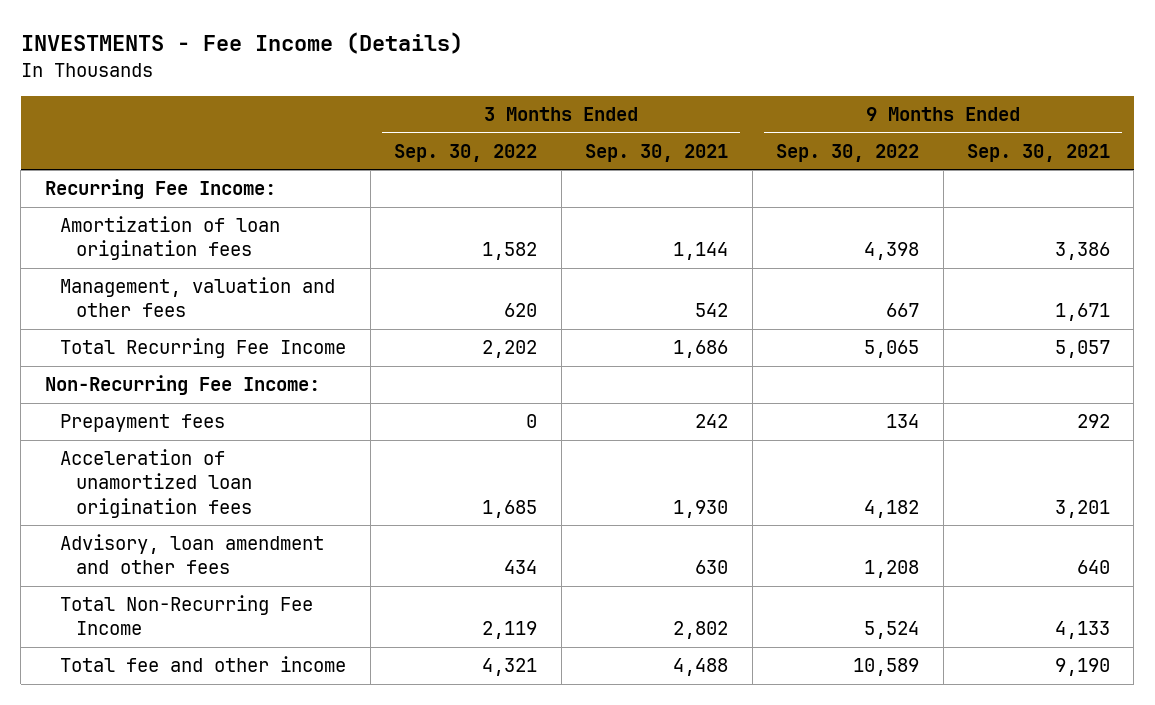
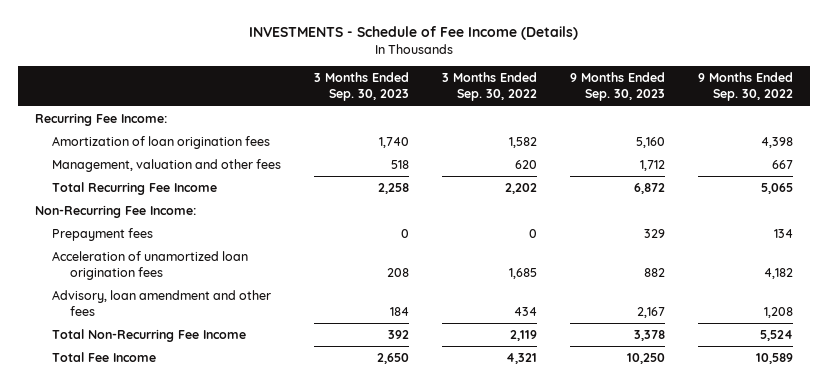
[20,31,463,54] INVESTMENTS - Fee Income (Details) -> [248,26,578,41] INVESTMENTS - Schedule of Fee Income (Details)
[585,144,729,163] Sep. 30, 2021 -> none
[966,144,1110,163] Sep. 30, 2021 -> none
none -> [314,72,410,102] 3 Months Ended Sep. 30, 2023
none -> [570,72,666,102] 9 Months Ended Sep. 30, 2023
[60,656,347,673] Total fee and other income -> [52,352,157,363] Total Fee Income

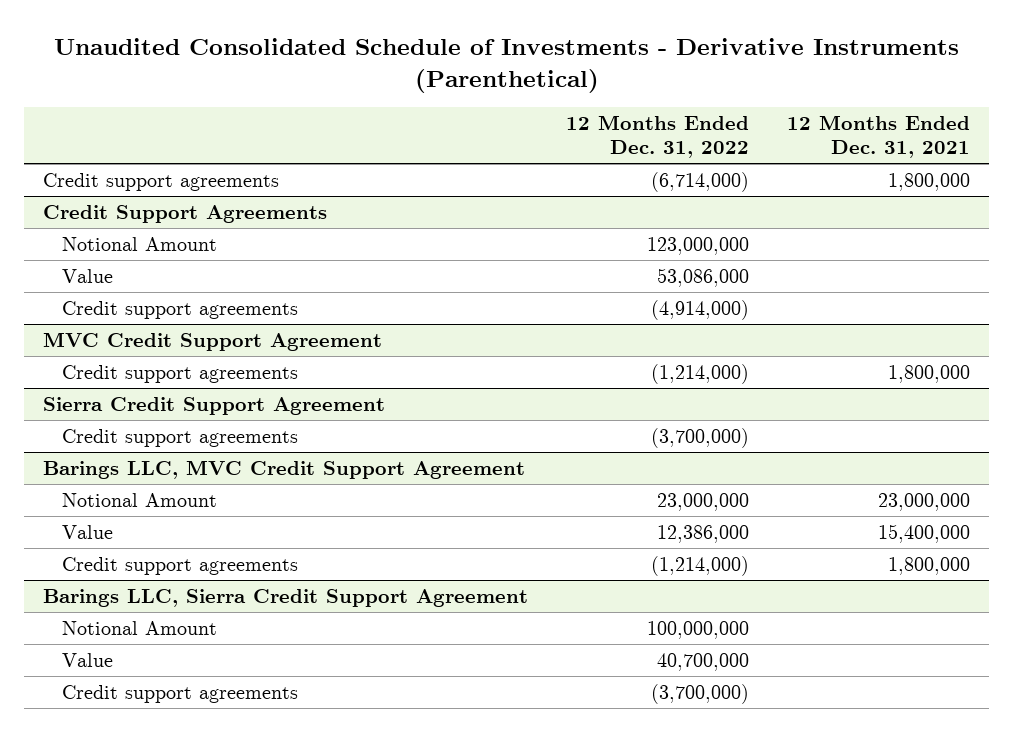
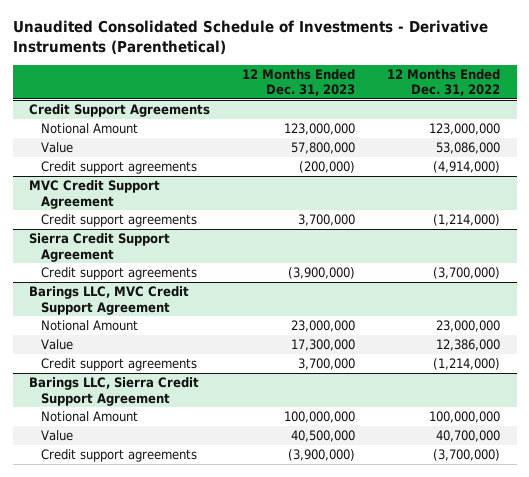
[787,115,971,159] 12 Months Ended Dec. 31, 2021 -> none
none -> [242,68,356,97] 12 Months Ended Dec. 31, 2023
[42,173,279,192] Credit support agreements -> none

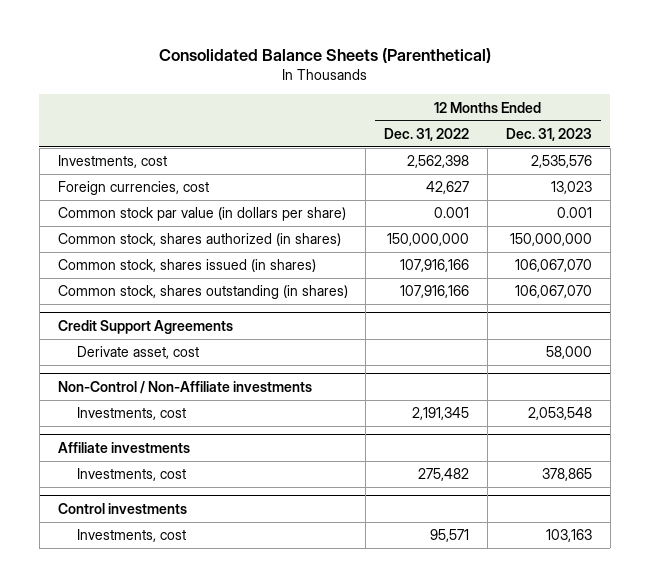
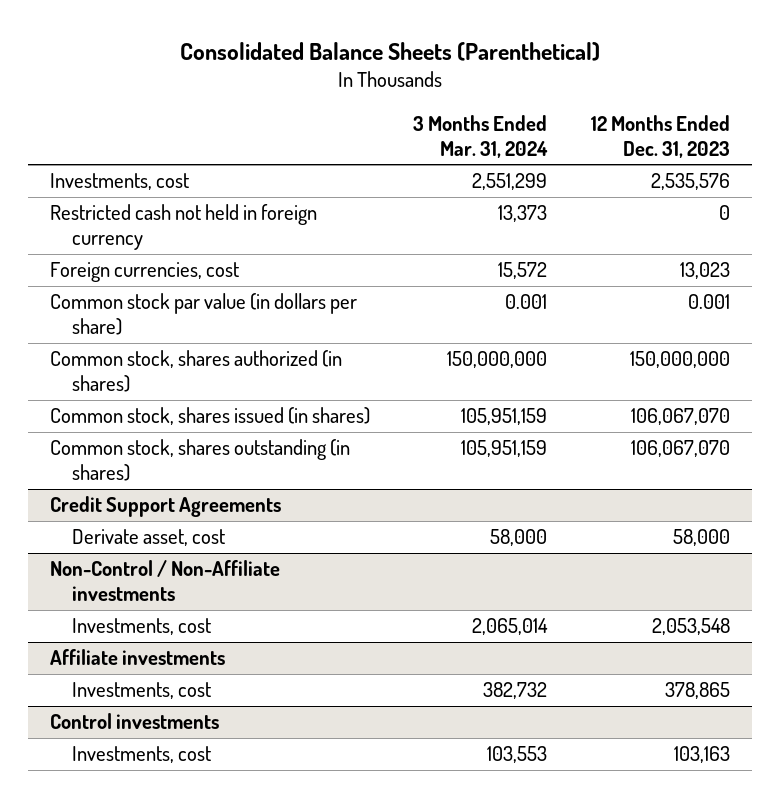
[384,127,470,141] Dec. 31, 2022 -> none
none -> [413,114,549,159] 3 Months Ended Mar. 31, 2024
none -> [49,204,317,251] Restricted cash not held in foreign currency

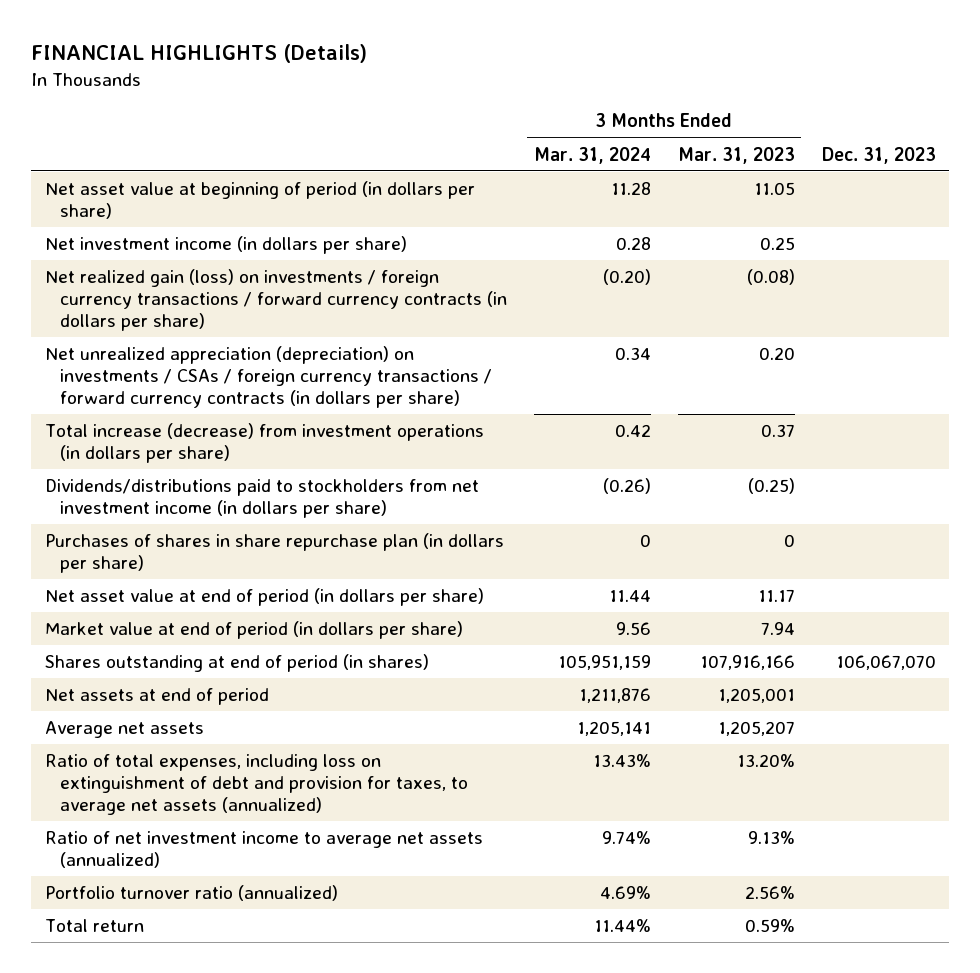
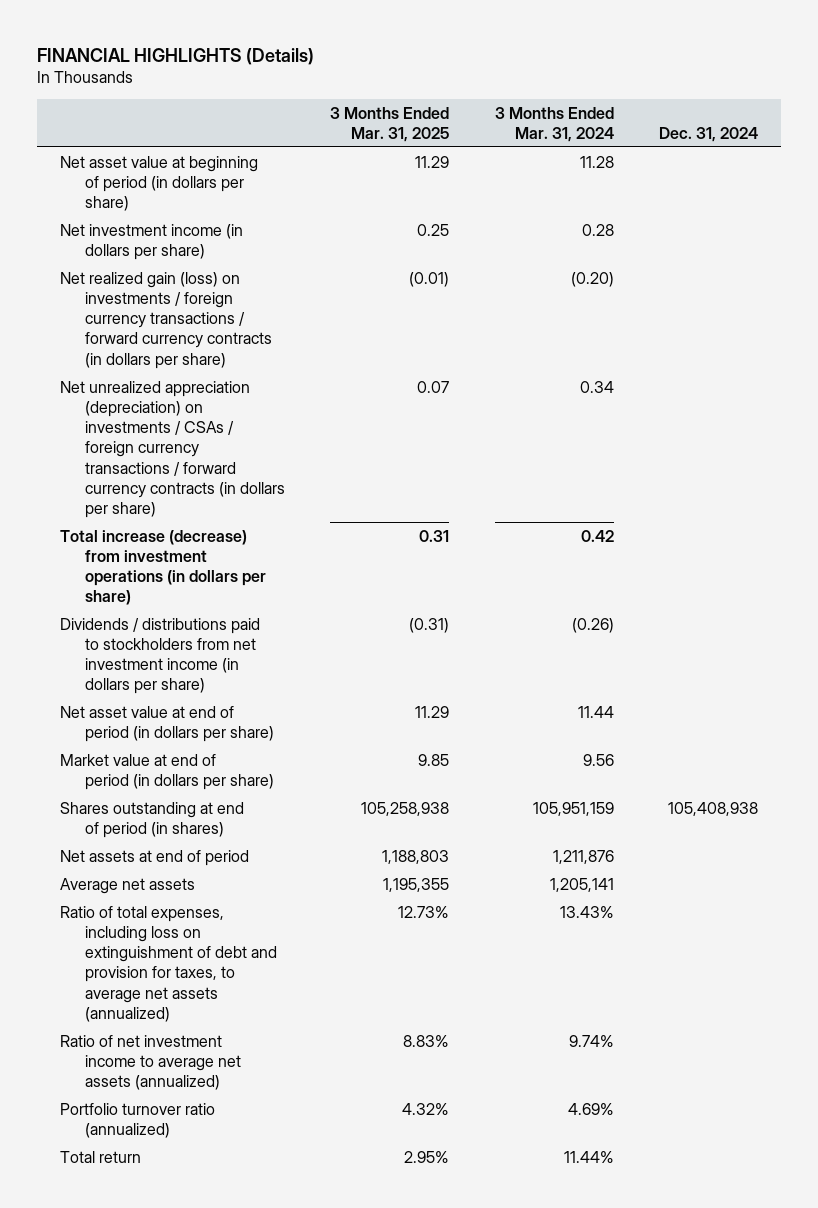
[677,146,795,164] Mar. 31, 2023 -> none
[821,146,936,164] Dec. 31, 2023 -> none
none -> [330,106,450,142] 3 Months Ended Mar. 31, 2025
none -> [659,126,759,142] Dec. 31, 2024
[44,532,504,573] Purchases of shares in share repurchase plan (in dollars per share) -> none
[44,478,479,518] Dividends/distributions paid to stockholders from net investment income (in dollars per share) -> [60,617,261,695] Dividends / distributions paid to stockholders from net investment income (in dollars per share)

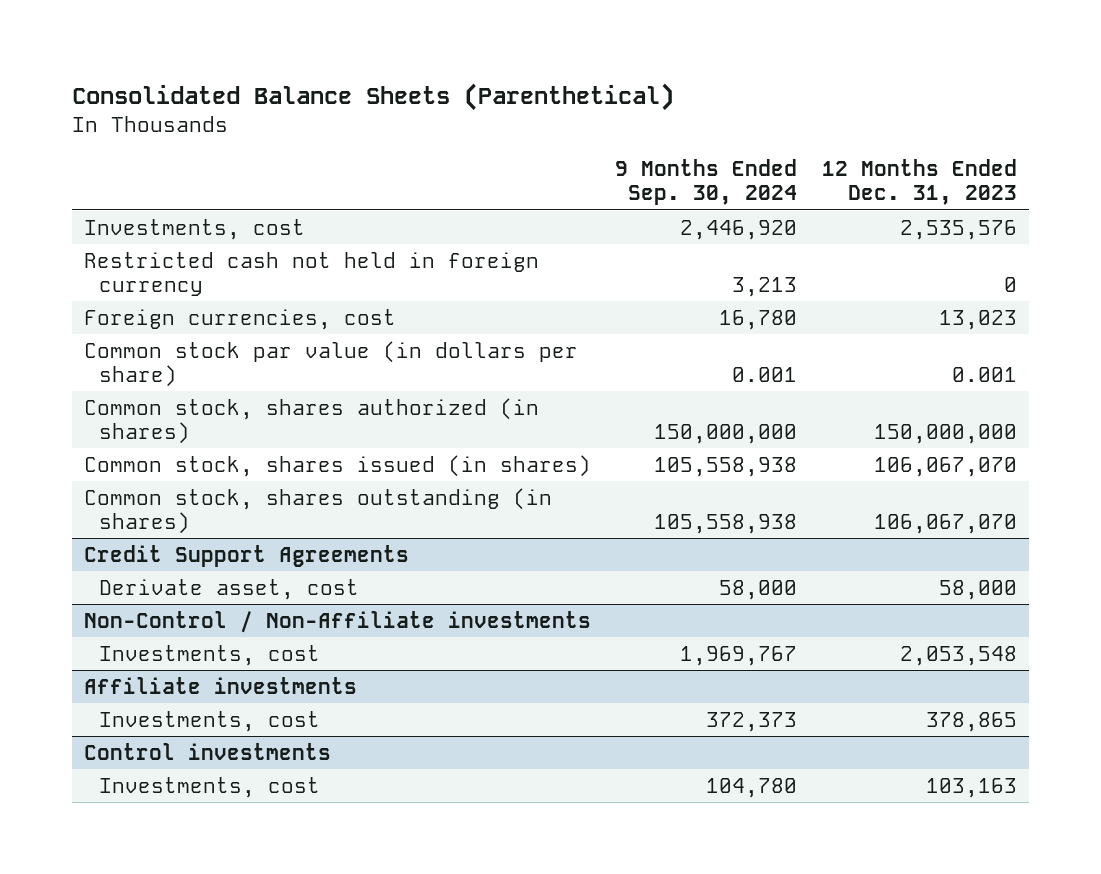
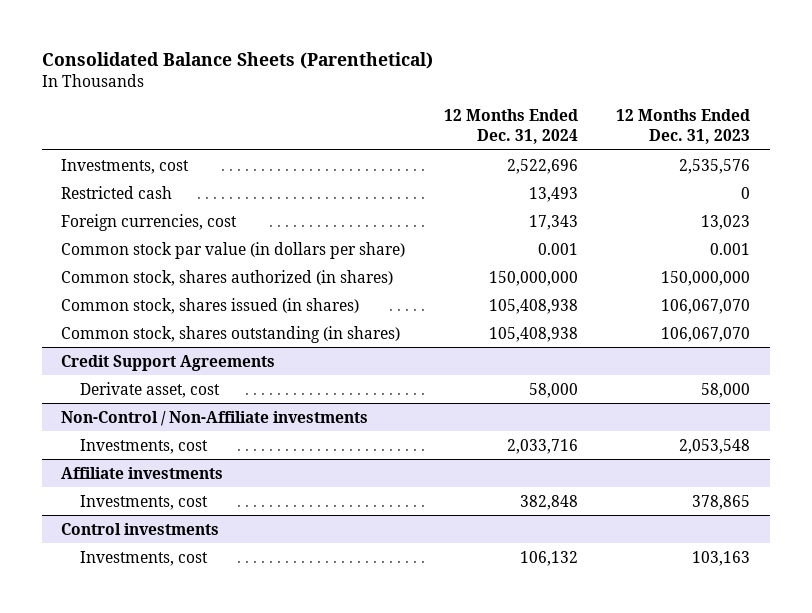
[615,159,798,206] 9 Months Ended Sep. 30, 2024 -> none
none -> [443,109,578,145] 12 Months Ended Dec. 31, 2024
[83,251,539,296] Restricted cash not held in foreign currency -> none
none -> [61,185,173,199] Restricted cash

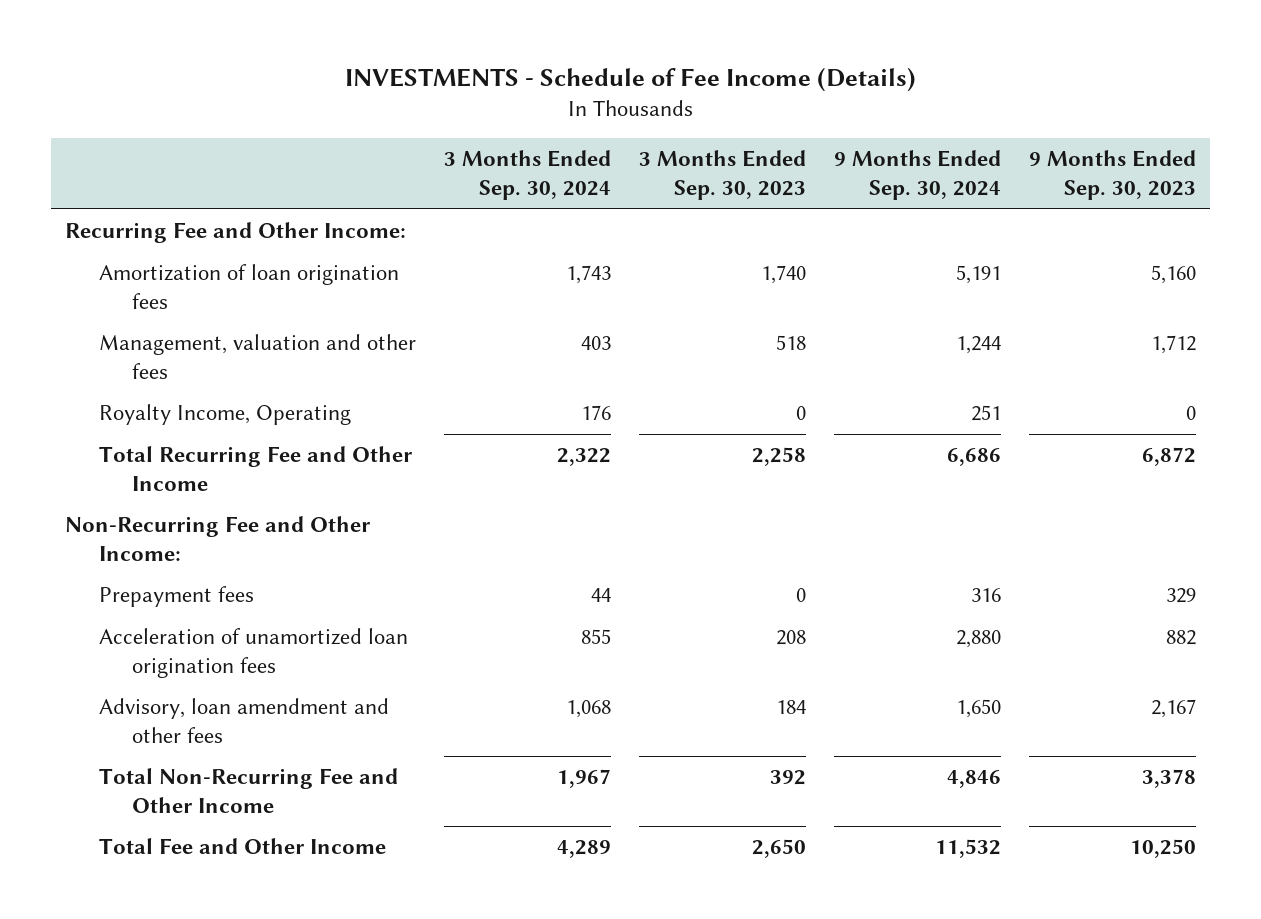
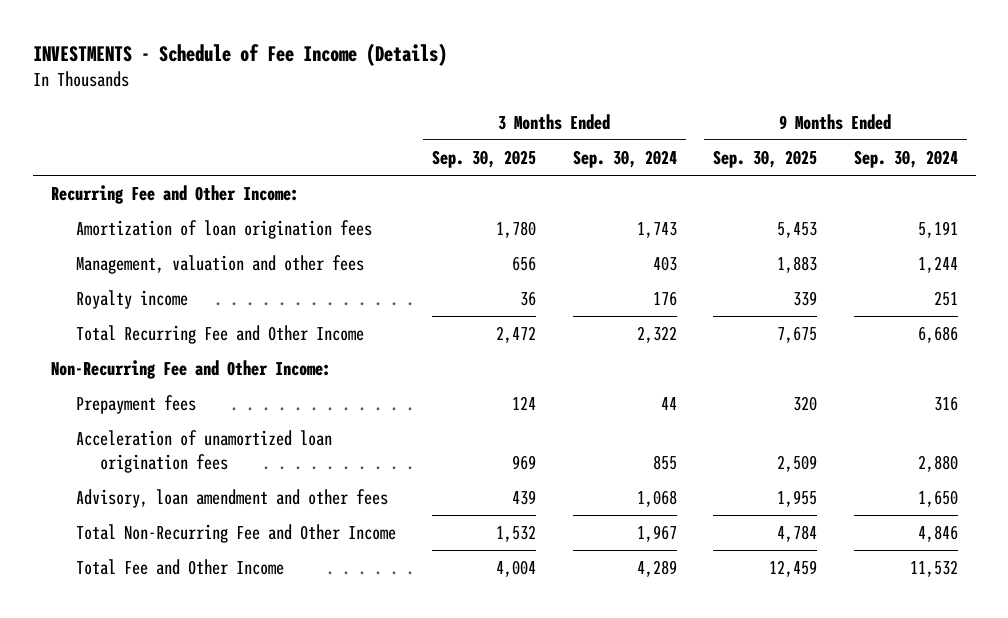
[638,150,806,201] 3 Months Ended Sep. 30, 2023 -> none
[1028,150,1196,201] 9 Months Ended Sep. 30, 2023 -> none
none -> [432,149,537,168] Sep. 30, 2025
none -> [713,149,818,168] Sep. 30, 2025
[98,404,351,426] Royalty Income, Operating -> [75,290,188,310] Royalty income

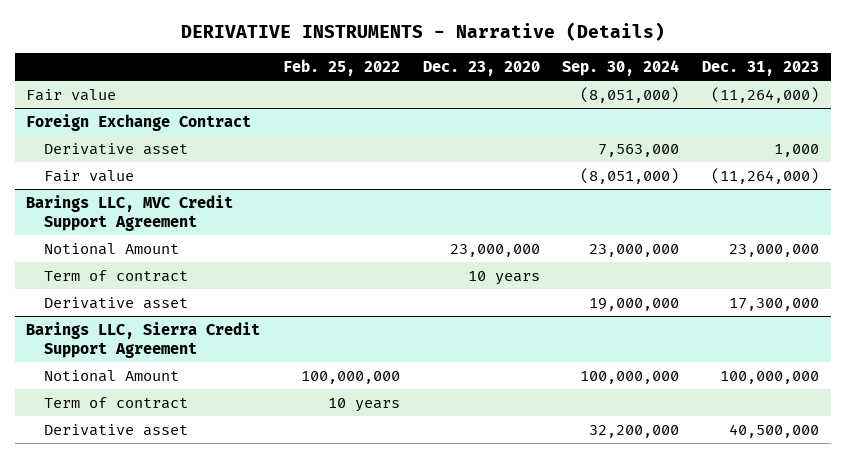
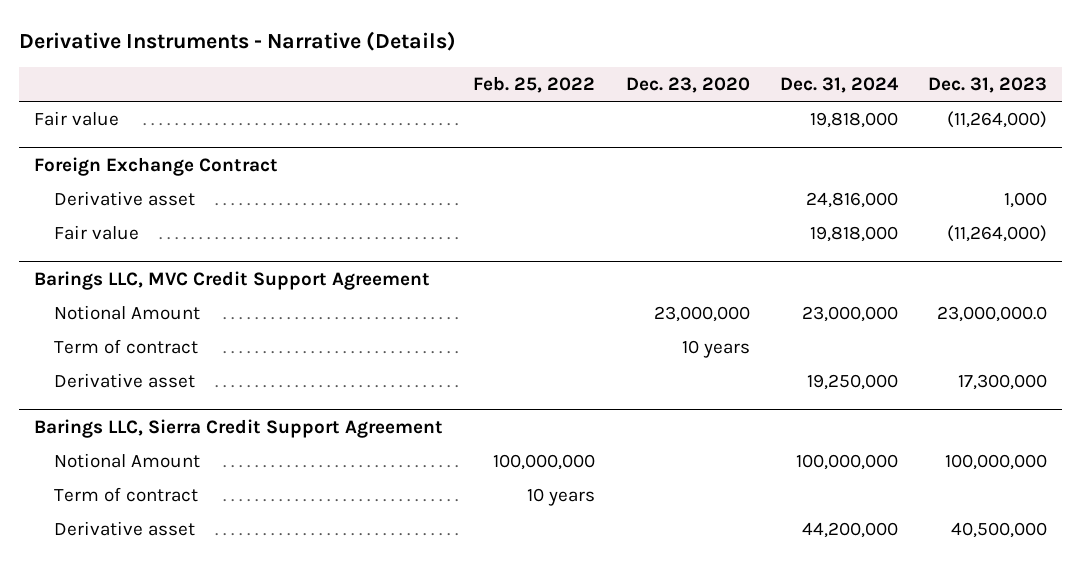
[180,22,665,42] DERIVATIVE INSTRUMENTS - Narrative (Details) -> [18,31,456,52] Derivative Instruments - Narrative (Details)
[562,60,680,77] Sep. 30, 2024 -> none
none -> [779,76,899,93] Dec. 31, 2024
[729,243,820,257] 23,000,000 -> [937,305,1048,322] 23,000,000.0

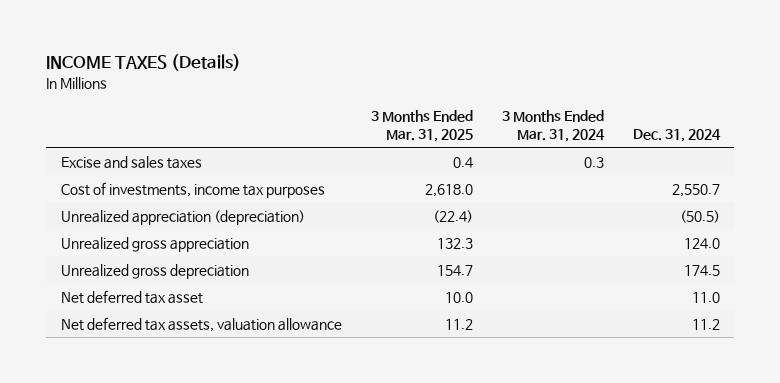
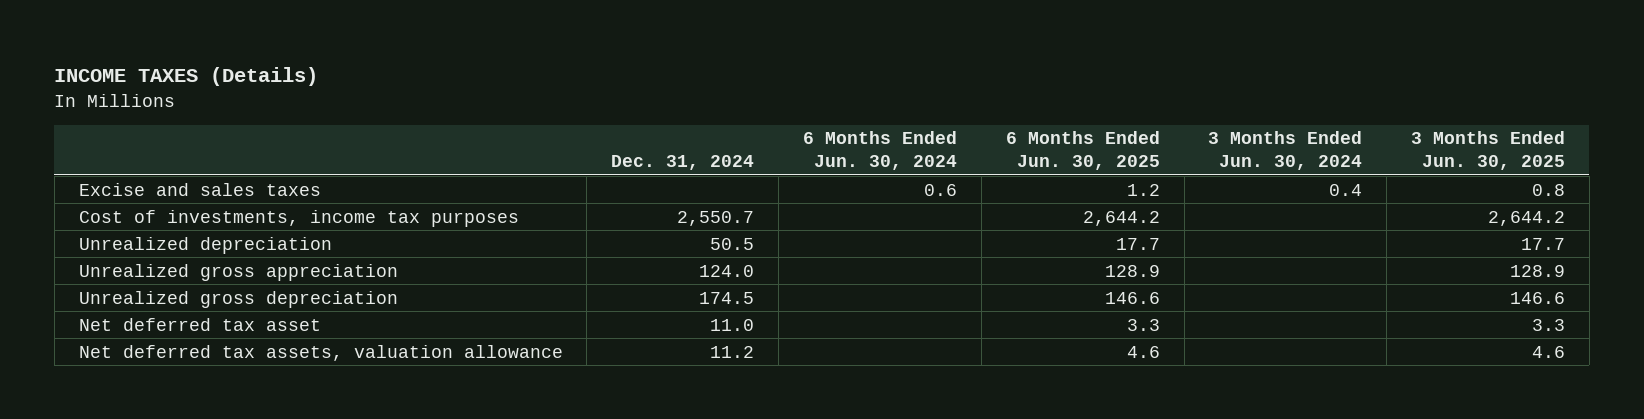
[370,109,473,142] 3 Months Ended Mar. 31, 2025 -> none
[501,109,605,142] 3 Months Ended Mar. 31, 2024 -> none
none -> [802,131,957,170] 6 Months Ended Jun. 30, 2024
none -> [1005,131,1160,170] 6 Months Ended Jun. 30, 2025
none -> [1208,131,1363,170] 3 Months Ended Jun. 30, 2024
none -> [1411,131,1566,170] 3 Months Ended Jun. 30, 2025
[60,209,305,225] Unrealized appreciation (depreciation) -> [78,236,332,254] Unrealized depreciation
[679,209,720,223] (50.5) -> [710,237,755,250] 50.5

